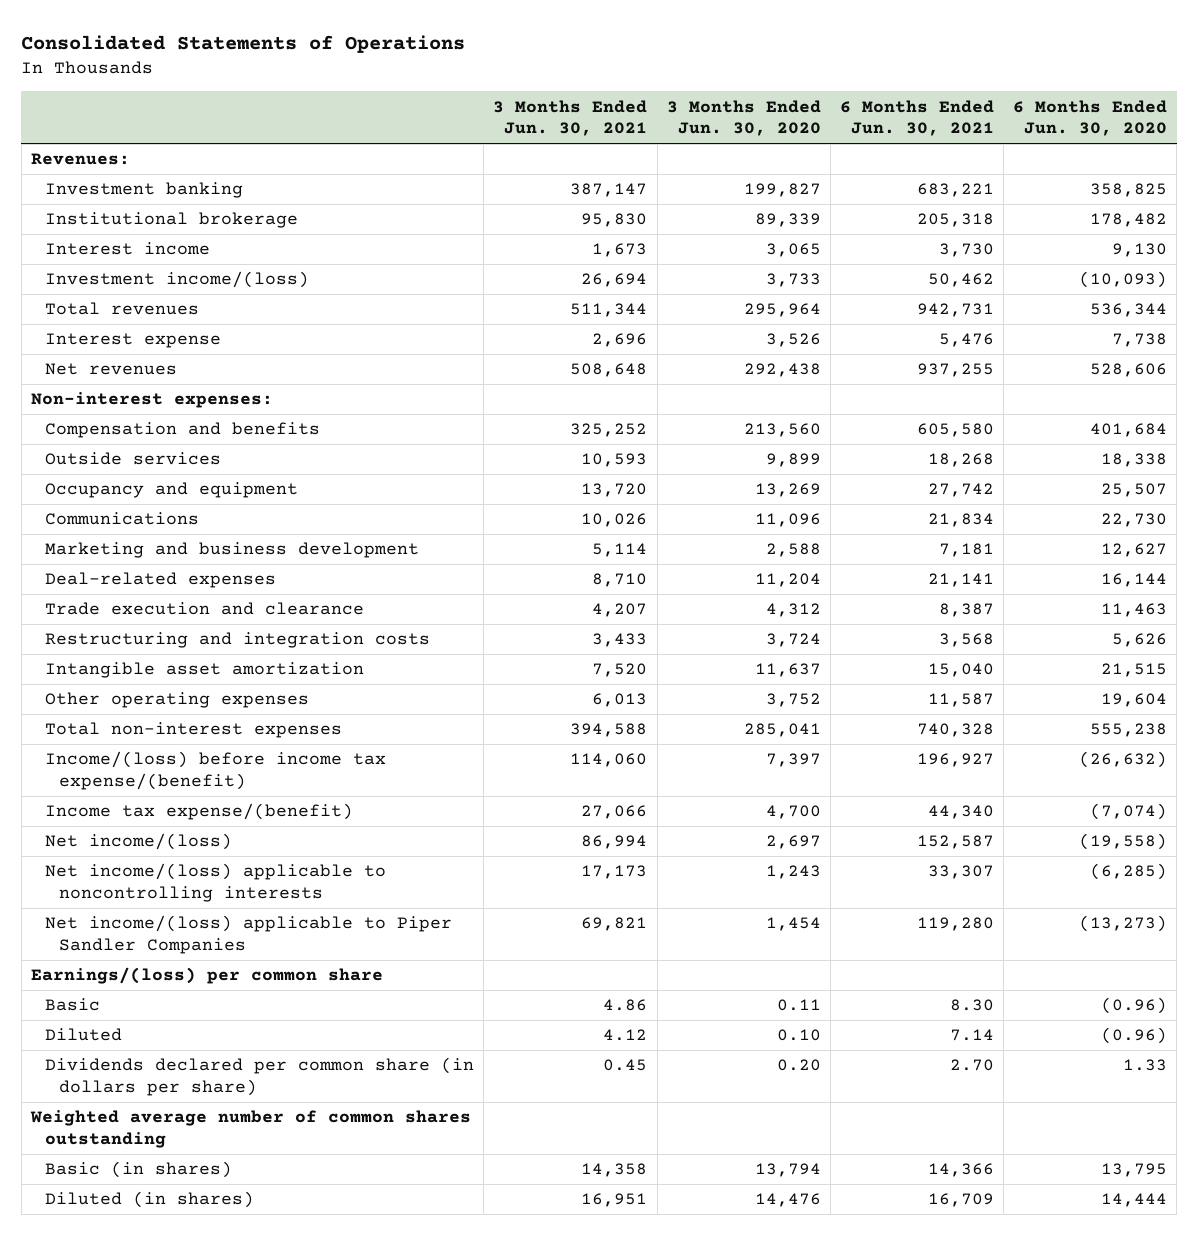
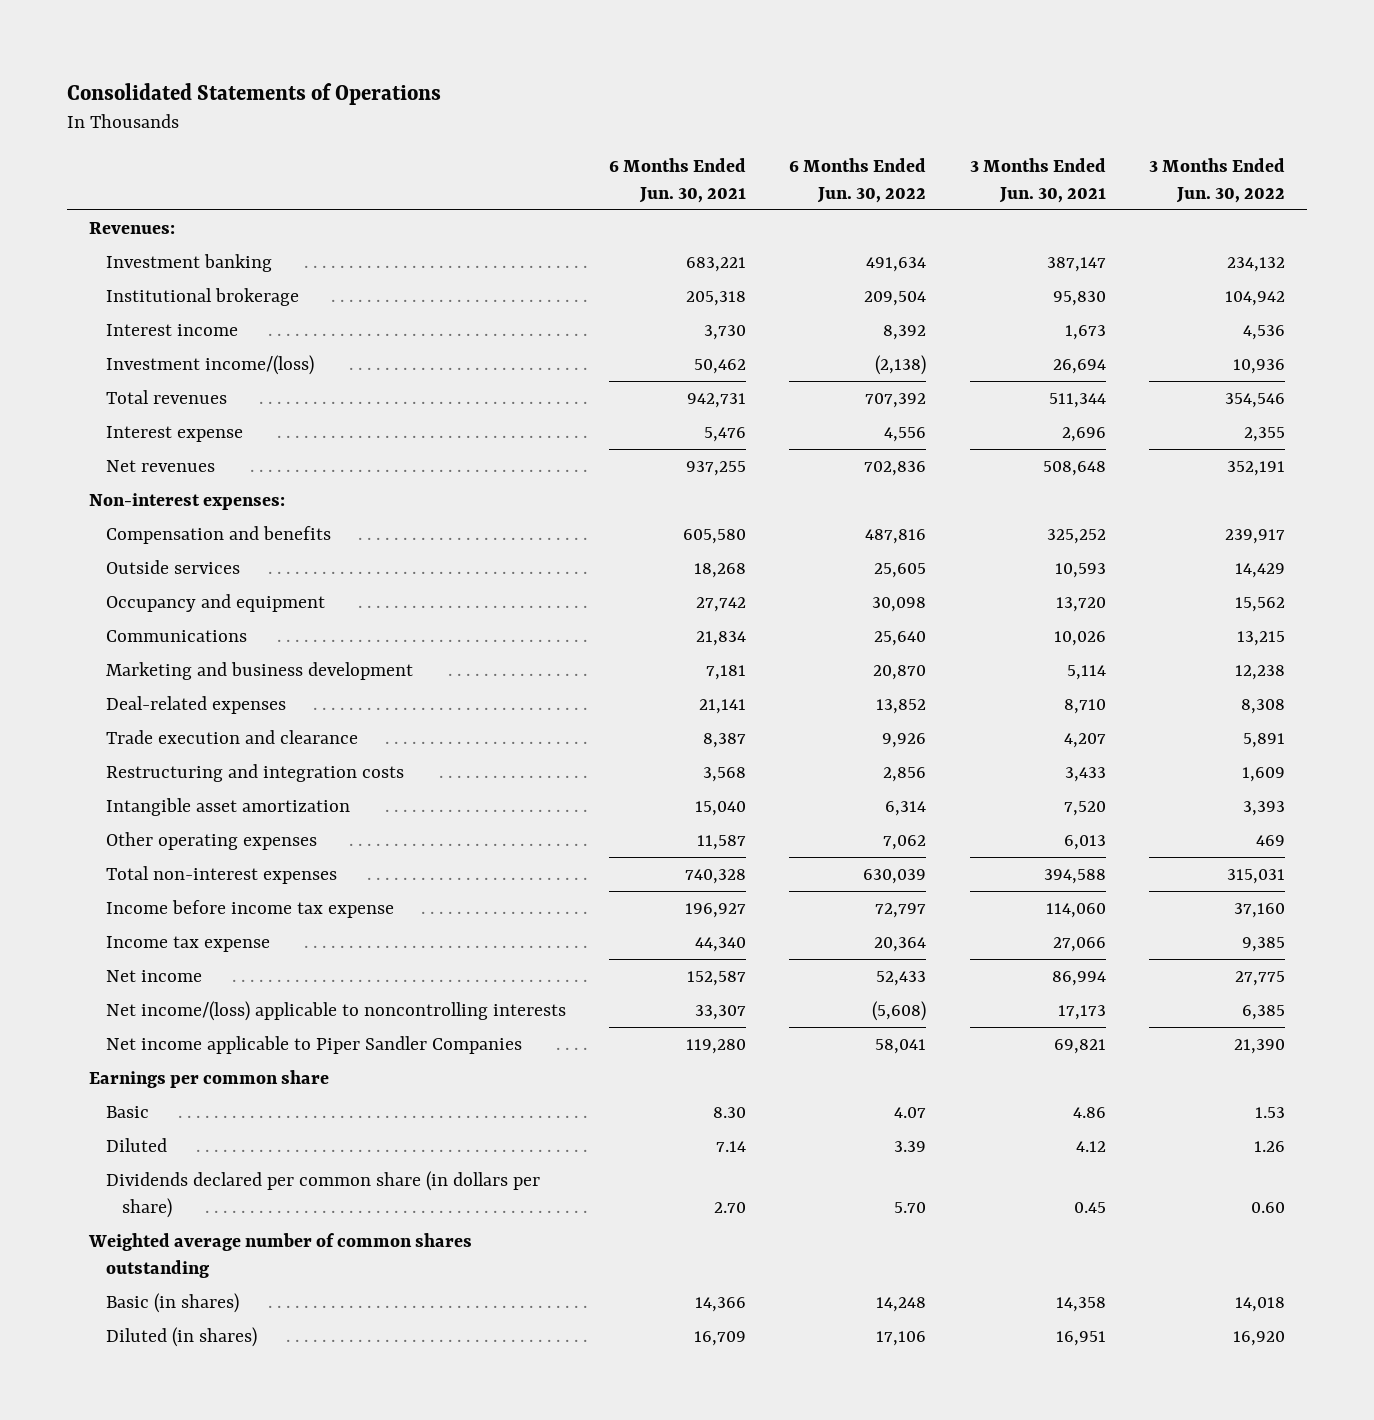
[666,99,821,137] 3 Months Ended Jun. 30, 2020 -> none
[1013,99,1168,137] 6 Months Ended Jun. 30, 2020 -> none
none -> [789,158,927,204] 6 Months Ended Jun. 30, 2022
none -> [1149,158,1286,204] 3 Months Ended Jun. 30, 2022
[45,751,387,791] Income/(loss) before income tax expense/(benefit) -> [105,899,394,918] Income before income tax expense
[45,803,354,821] Income tax expense/(benefit) -> [105,935,270,952] Income tax expense
[45,833,233,851] Net income/(loss) -> [105,969,202,982] Net income
[45,915,453,955] Net income/(loss) applicable to Piper Sandler Companies -> [105,1035,522,1054] Net income applicable to Piper Sandler Companies
[30,967,383,985] Earnings/(loss) per common share -> [88,1069,329,1088] Earnings per common share

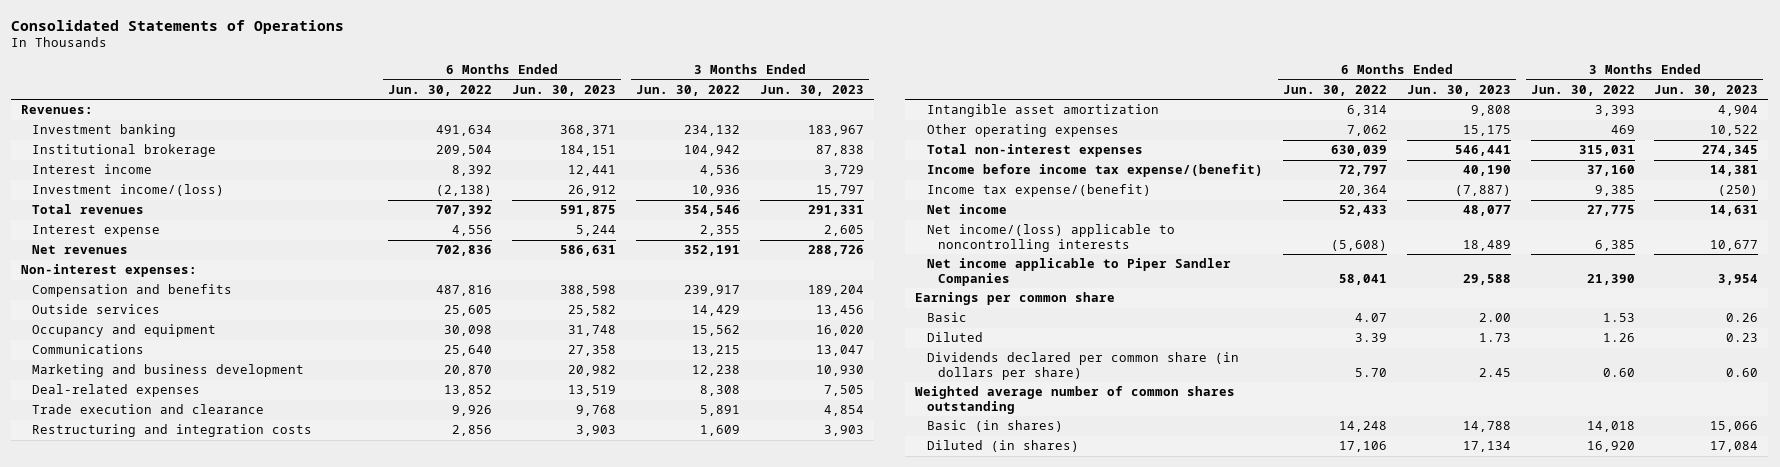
[608,158,746,204] 6 Months Ended Jun. 30, 2021 -> none
[969,158,1106,204] 3 Months Ended Jun. 30, 2021 -> none
none -> [512,85,617,97] Jun. 30, 2023
none -> [760,85,865,97] Jun. 30, 2023
[105,899,394,918] Income before income tax expense -> [926,164,1263,178] Income before income tax expense/(benefit)
[105,935,270,952] Income tax expense -> [926,184,1151,198] Income tax expense/(benefit)

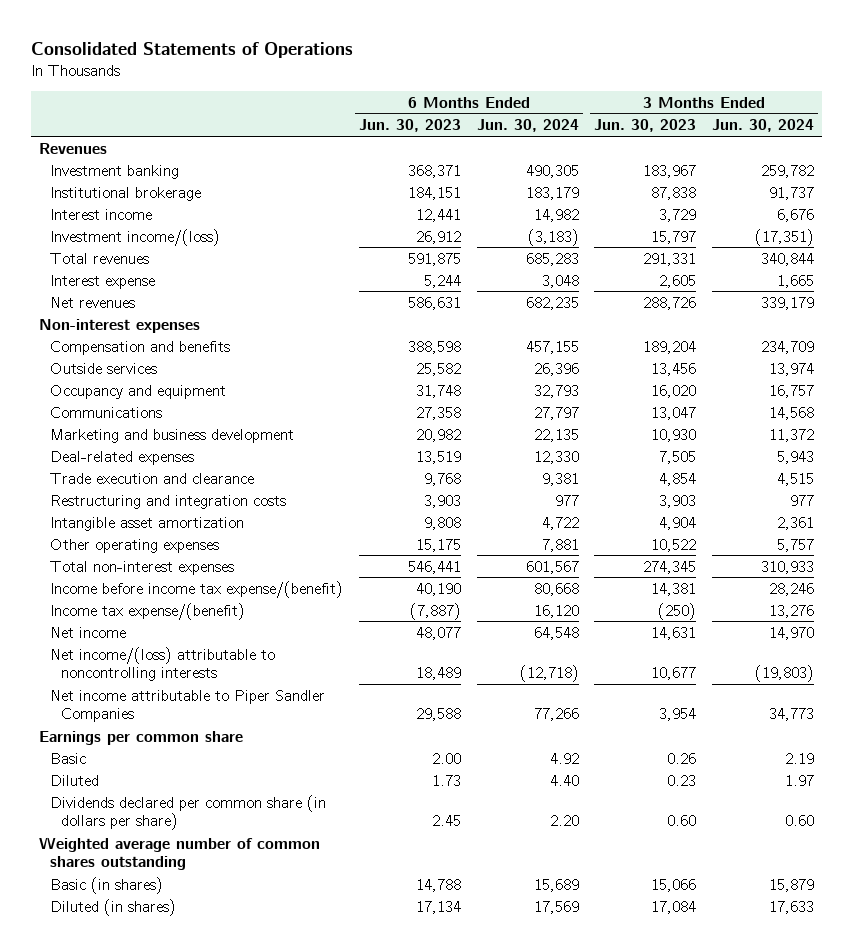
[388,85,493,97] Jun. 30, 2022 -> none
[636,85,741,97] Jun. 30, 2022 -> none
none -> [476,119,579,133] Jun. 30, 2024
none -> [712,119,815,133] Jun. 30, 2024
[21,105,94,115] Revenues: -> [38,142,107,154] Revenues
[21,264,198,278] Non-interest expenses: -> [38,318,200,333] Non-interest expenses
[926,224,1175,253] Net income/(loss) applicable to noncontrolling interests -> [49,646,275,681] Net income/(loss) attributable to noncontrolling interests
[926,258,1231,287] Net income applicable to Piper Sandler Companies -> [49,689,325,722] Net income attributable to Piper Sandler Companies

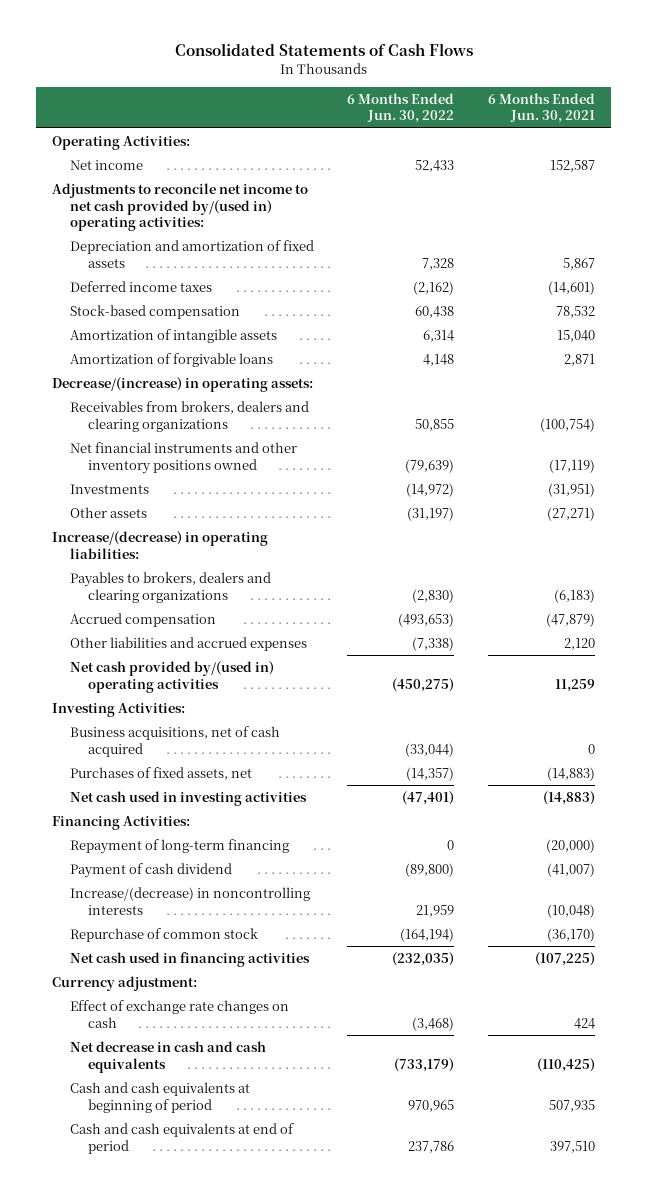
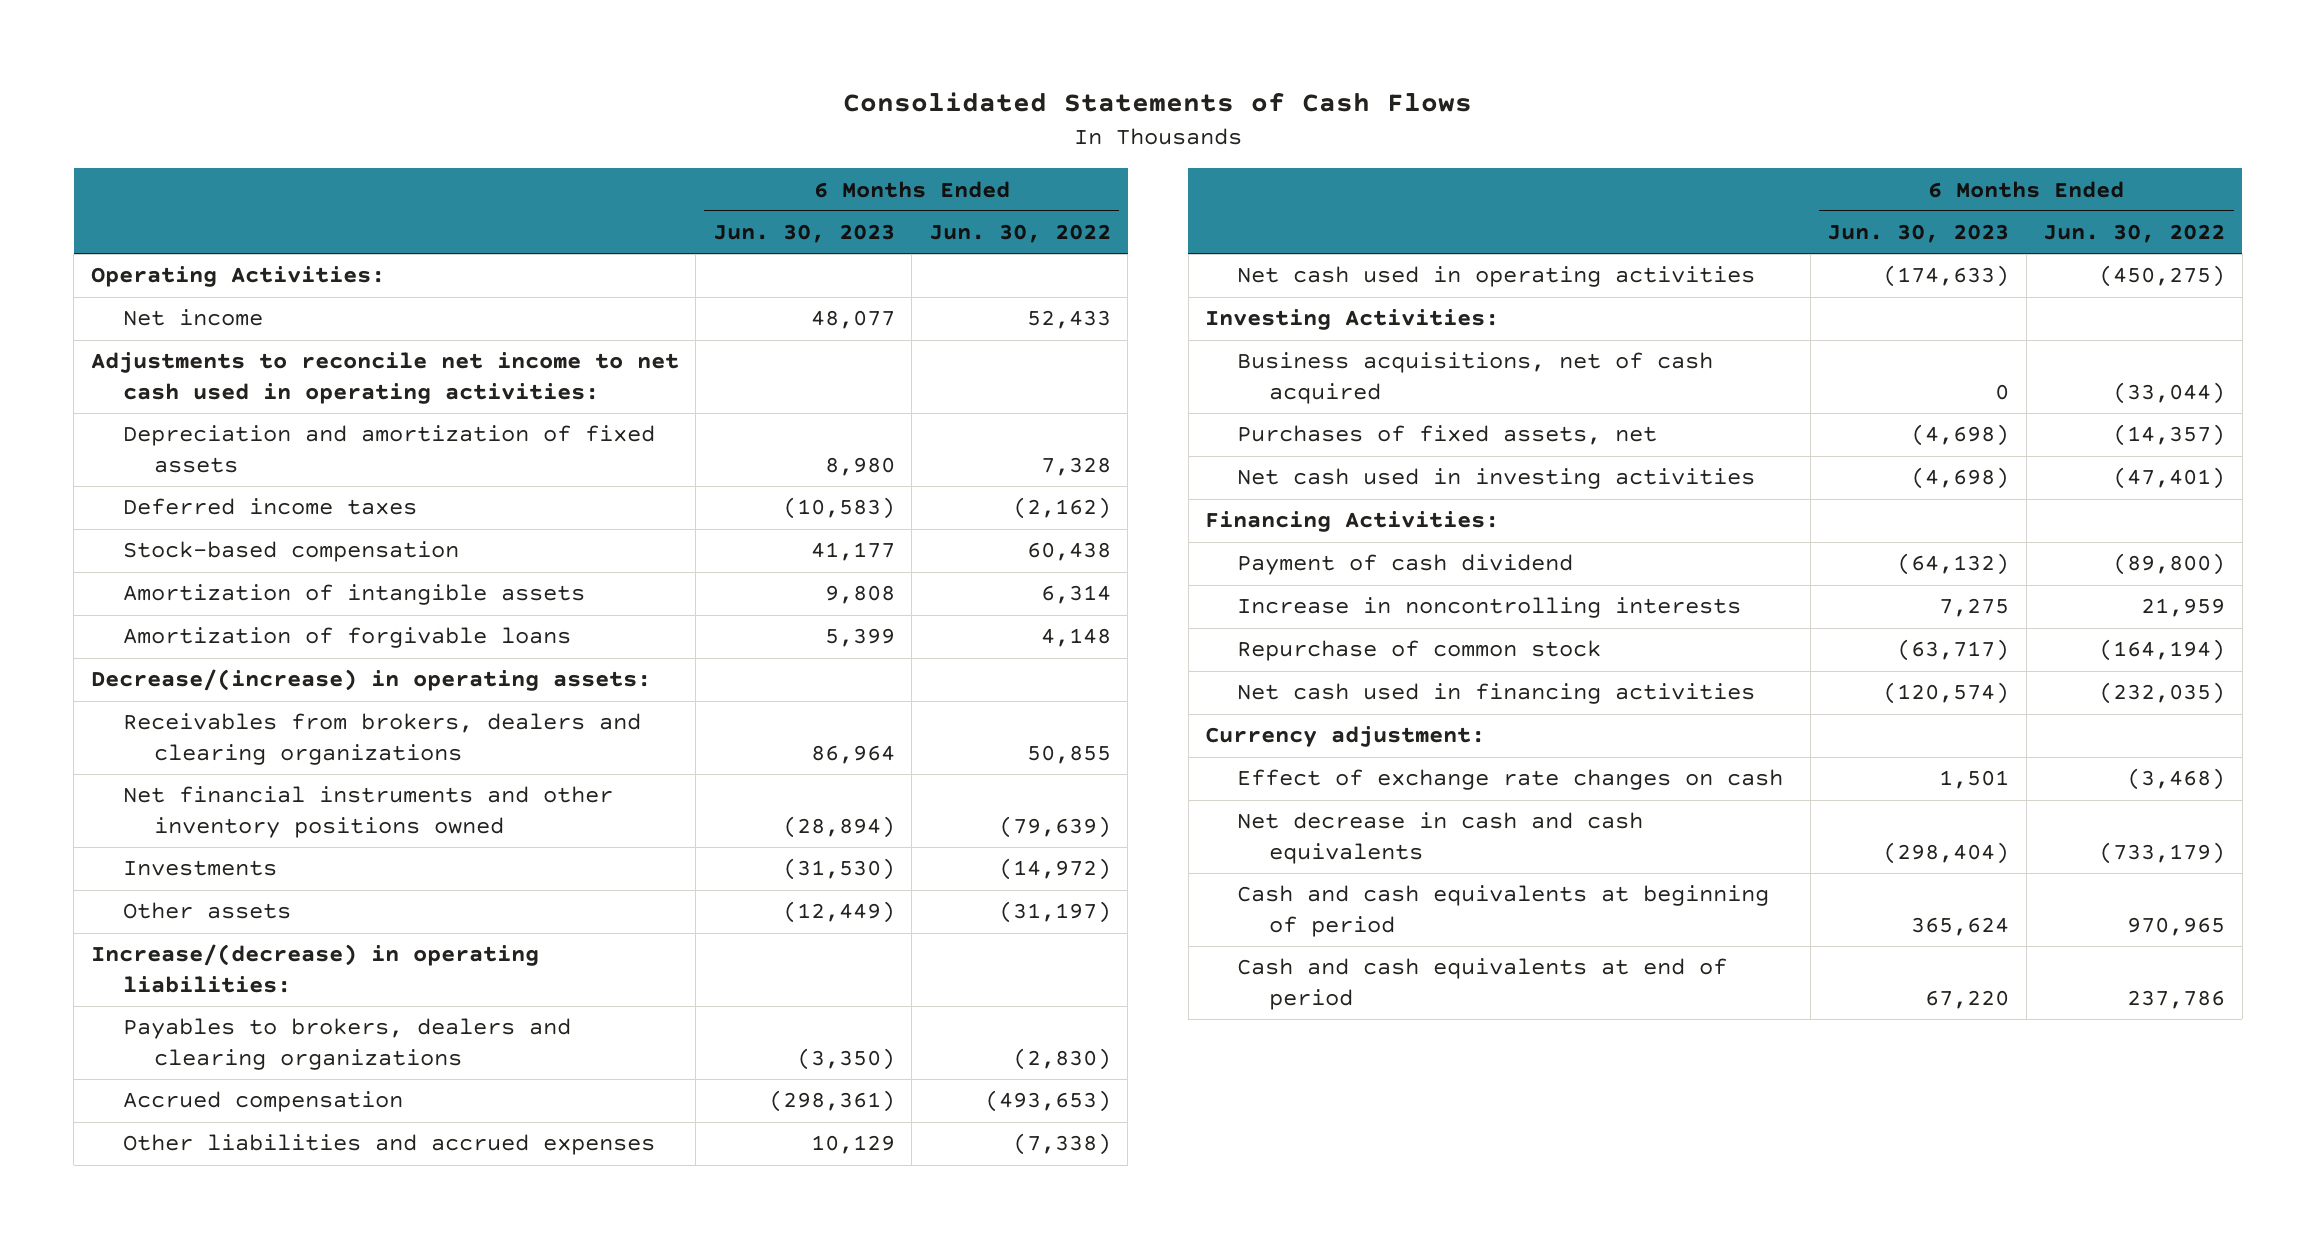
[487,92,595,124] 6 Months Ended Jun. 30, 2021 -> none
none -> [712,224,895,244] Jun. 30, 2023
[52,182,309,232] Adjustments to reconcile net income to net cash provided by/(used in) operating activities: -> [90,352,679,404] Adjustments to reconcile net income to net cash used in operating activities:
[70,660,275,693] Net cash provided by/(used in) operating activities -> [1237,266,1756,288] Net cash used in operating activities
[70,838,290,854] Repayment of long-term financing -> none
[70,886,311,915] Increase/(decrease) in noncontrolling interests -> [1237,597,1742,619] Increase in noncontrolling interests

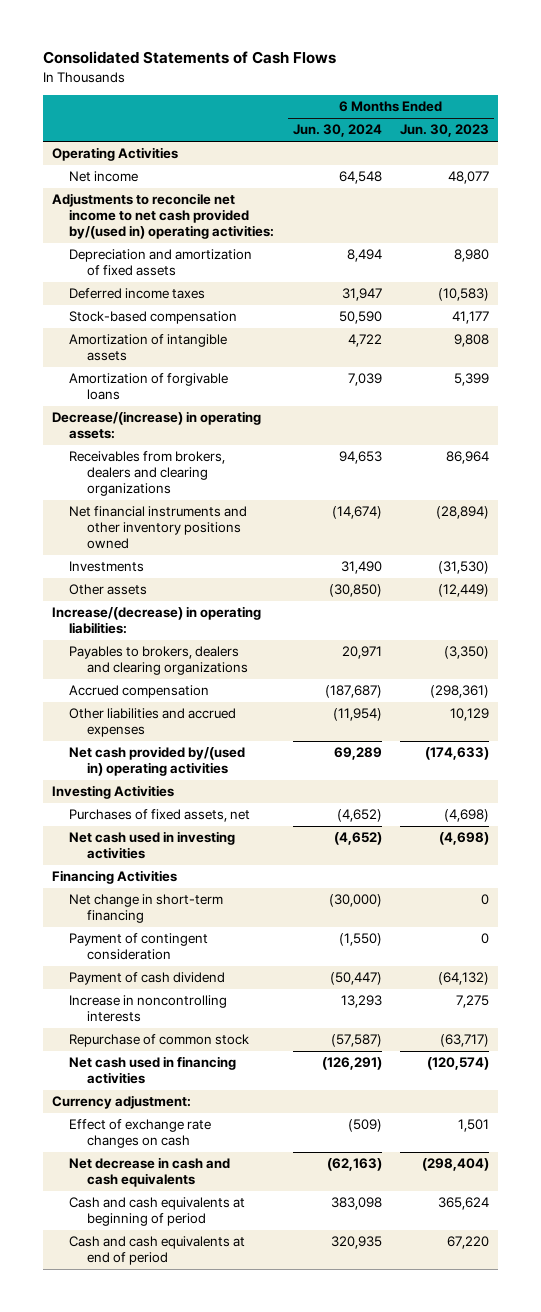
[928,224,1111,244] Jun. 30, 2022 -> none
none -> [292,124,382,138] Jun. 30, 2024
[90,266,385,288] Operating Activities: -> [51,147,178,162] Operating Activities
[90,352,679,404] Adjustments to reconcile net income to net cash used in operating activities: -> [51,193,275,240] Adjustments to reconcile net income to net cash provided by/(used in) operating activities:
[1237,352,1714,404] Business acquisitions, net of cash acquired -> none
[1237,266,1756,288] Net cash used in operating activities -> [69,746,246,777] Net cash provided by/(used in) operating activities
[1205,309,1500,331] Investing Activities: -> [51,785,174,800] Investing Activities
[1205,511,1500,533] Financing Activities: -> [51,870,177,885] Financing Activities
none -> [69,894,224,924] Net change in short-term financing
none -> [69,933,209,961] Payment of contingent consideration

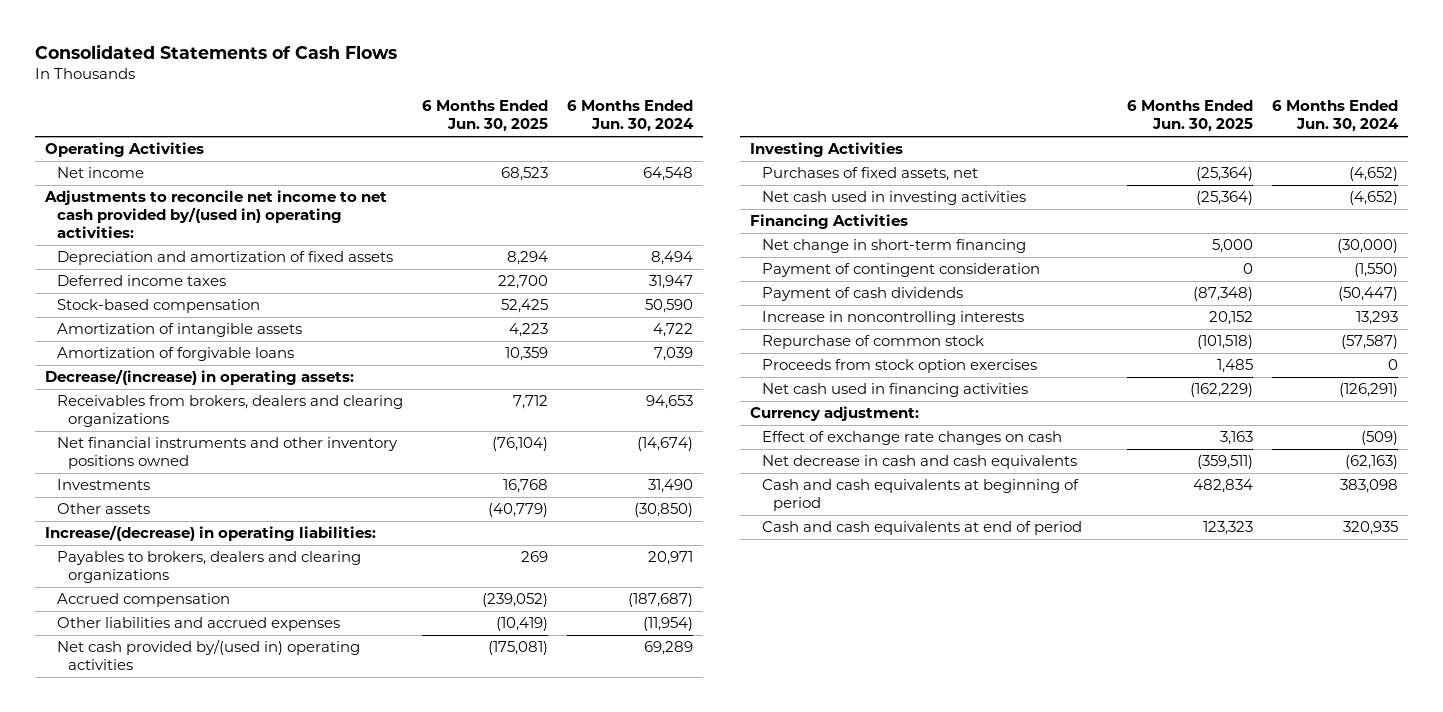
[400,124,490,138] Jun. 30, 2023 -> none
none -> [421,100,548,133] 6 Months Ended Jun. 30, 2025
[69,972,226,986] Payment of cash dividend -> [761,287,963,302] Payment of cash dividends
none -> [761,359,1037,374] Proceeds from stock option exercises

